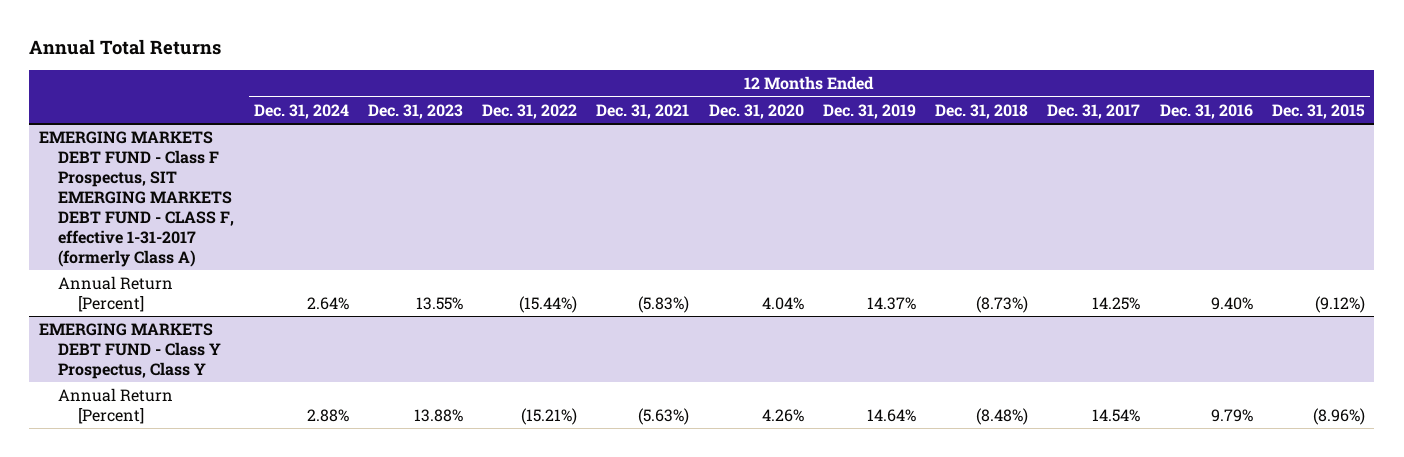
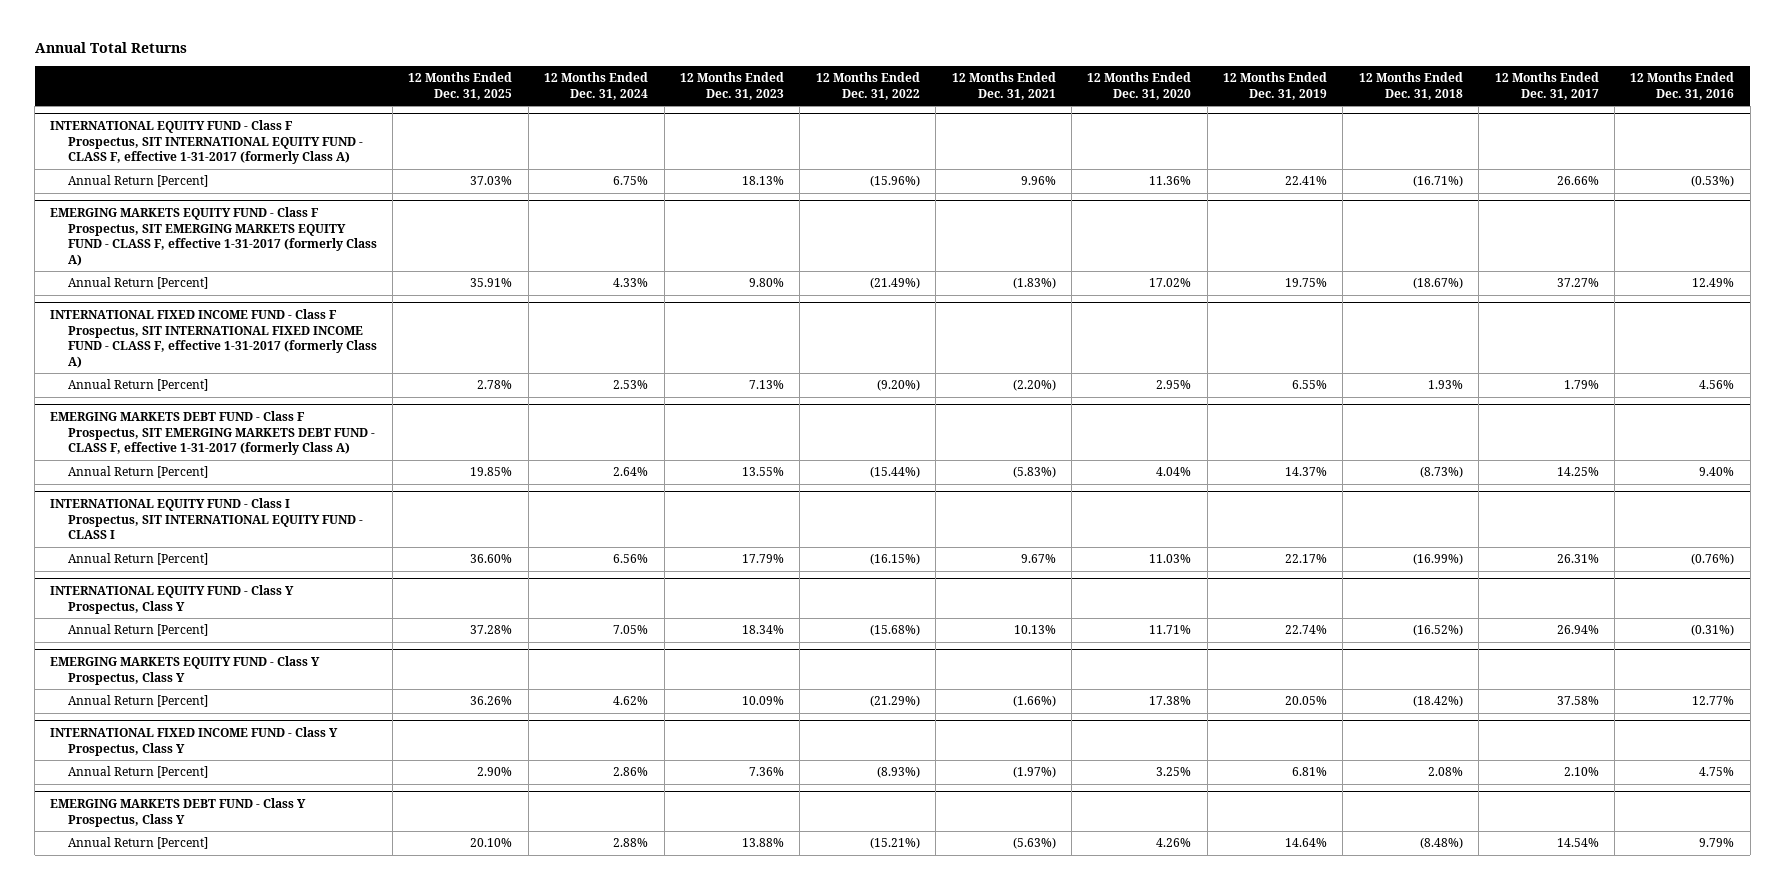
[1271,103,1365,119] Dec. 31, 2015 -> none
none -> [408,72,513,100] 12 Months Ended Dec. 31, 2025
none -> [50,120,363,165] INTERNATIONAL EQUITY FUND - Class F Prospectus, SIT INTERNATIONAL EQUITY FUND - CLASS F, effective 1-31-2017 (formerly Class A)
none -> [67,175,208,188] Annual Return [Percent]
none -> [50,207,377,266] EMERGING MARKETS EQUITY FUND - Class F Prospectus, SIT EMERGING MARKETS EQUITY FUND - CLASS F, effective 1-31-2017 (formerly Class A)
none -> [67,277,208,290] Annual Return [Percent]
none -> [50,309,377,368] INTERNATIONAL FIXED INCOME FUND - Class F Prospectus, SIT INTERNATIONAL FIXED INCOME FUND - CLASS F, effective 1-31-2017 (formerly Class A)
none -> [67,379,208,392] Annual Return [Percent]
none -> [50,498,363,540] INTERNATIONAL EQUITY FUND - Class I Prospectus, SIT INTERNATIONAL EQUITY FUND - CLASS I
none -> [67,553,208,566] Annual Return [Percent]
none -> [50,585,295,614] INTERNATIONAL EQUITY FUND - Class Y Prospectus, Class Y
none -> [67,624,208,637] Annual Return [Percent]
none -> [50,656,321,685] EMERGING MARKETS EQUITY FUND - Class Y Prospectus, Class Y
none -> [67,695,208,708] Annual Return [Percent]
none -> [50,727,339,756] INTERNATIONAL FIXED INCOME FUND - Class Y Prospectus, Class Y
none -> [67,766,208,779] Annual Return [Percent]

